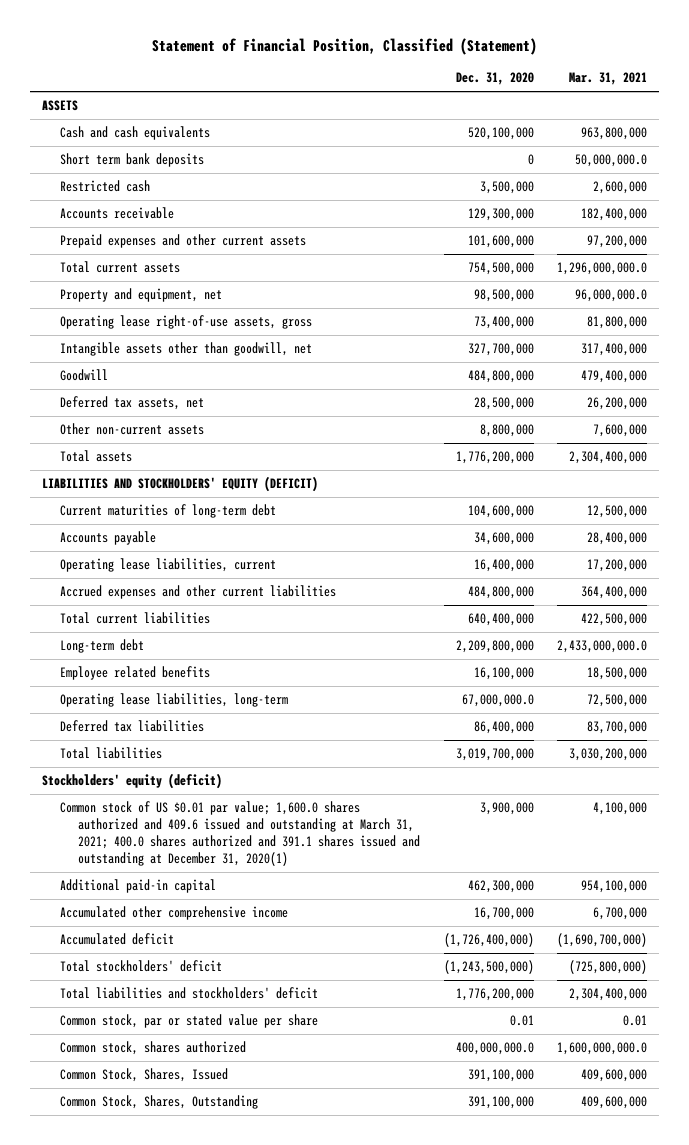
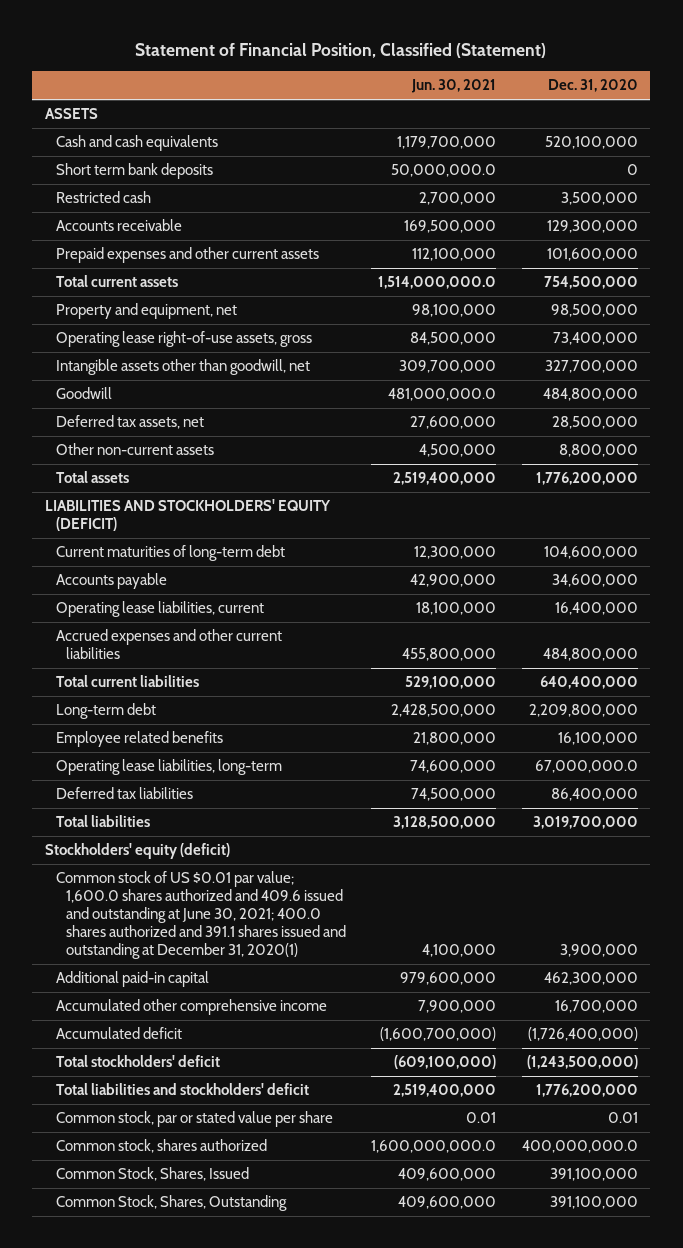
[569,72,648,86] Mar. 31, 2021 -> none
none -> [411,79,497,94] Jun. 30, 2021
[59,801,420,867] Common stock of US $0.01 par value; 1,600.0 shares authorized and 409.6 issued and outstanding at March 31, 2021; 400.0 shares authorized and 391.1 shares issued and outstanding at December 31, 2020(1) -> [55,871,347,959] Common stock of US $0.01 par value; 1,600.0 shares authorized and 409.6 issued and outstanding at June 30, 2021; 400.0 shares authorized and 391.1 shares issued and outstanding at December 31, 2020(1)

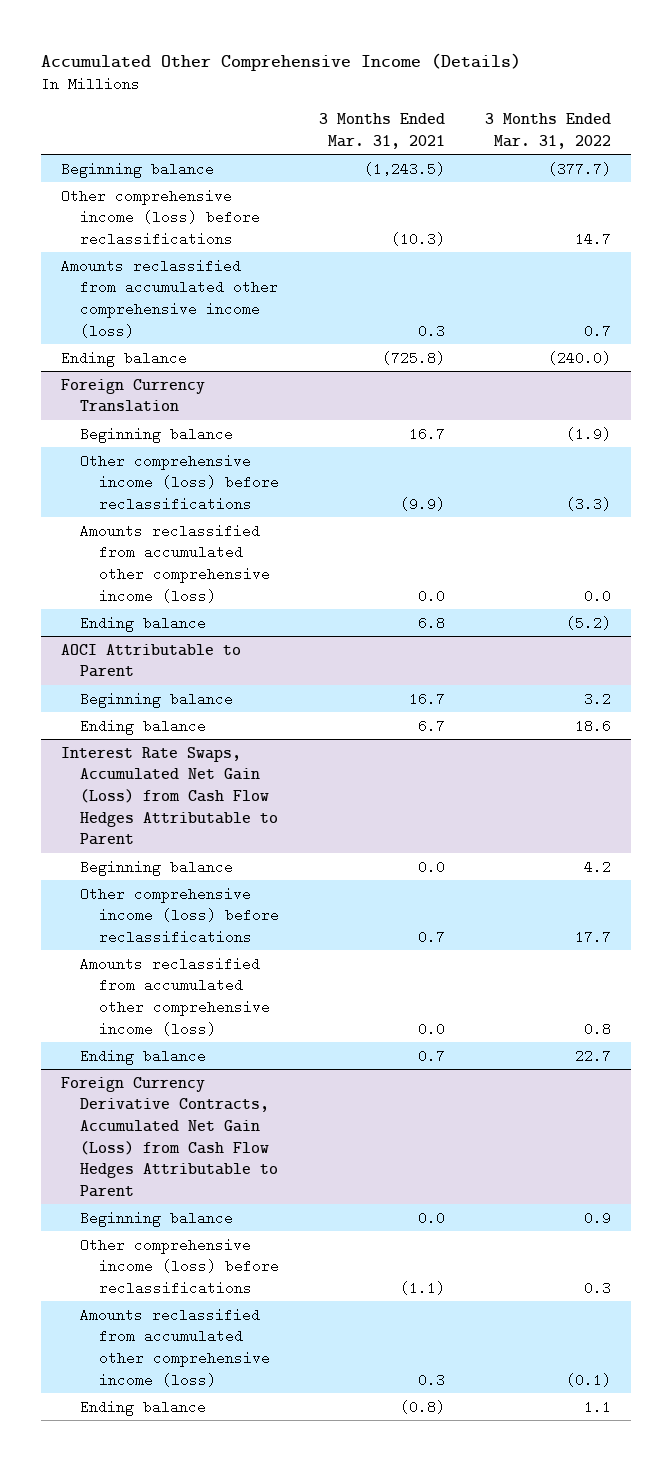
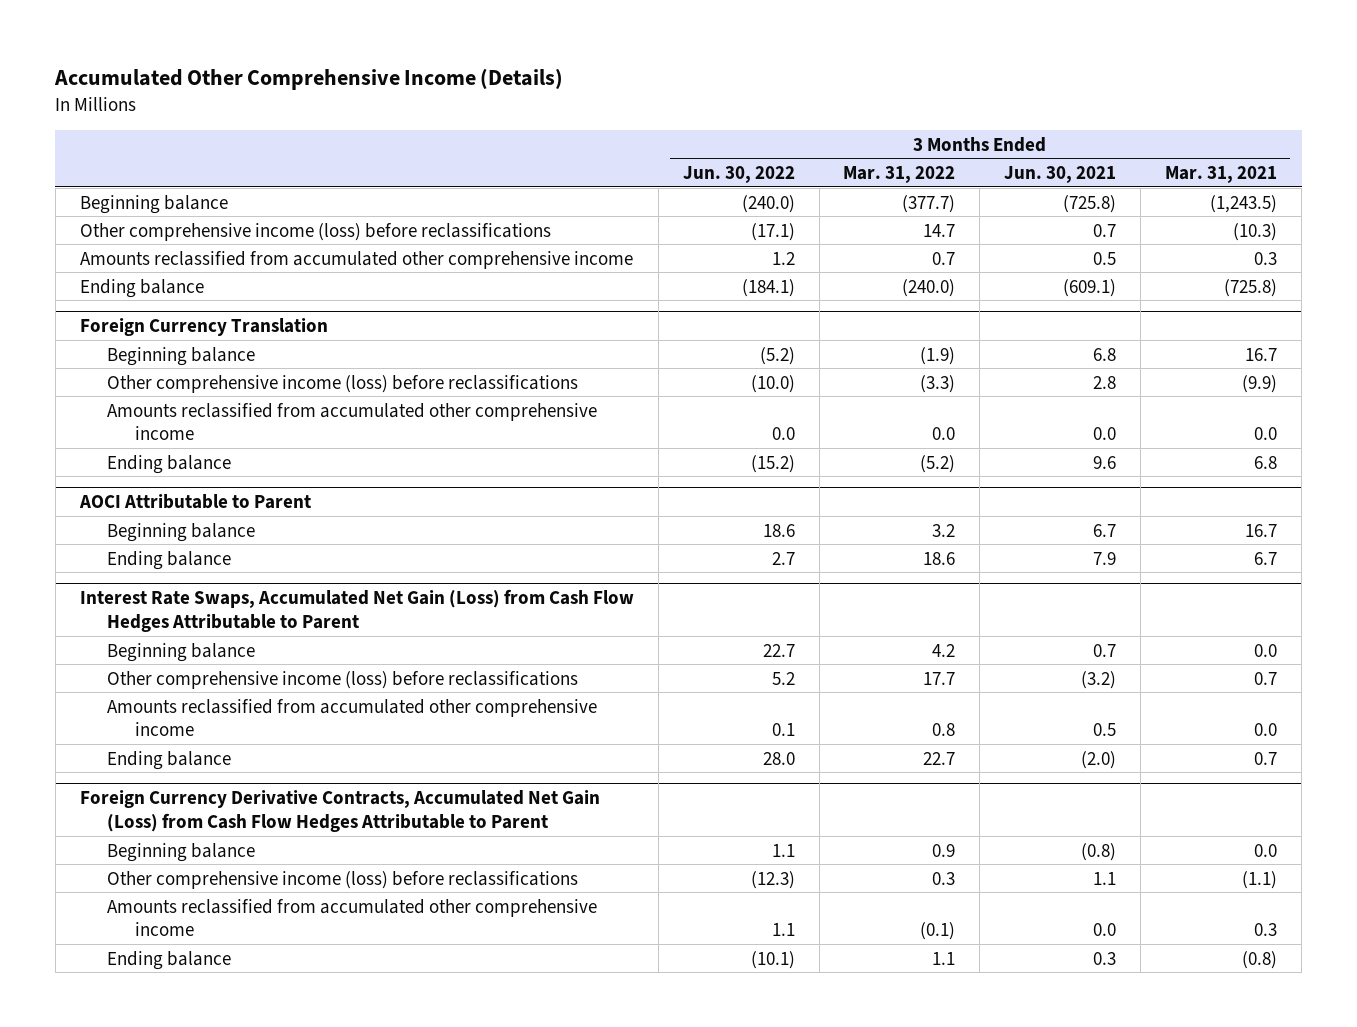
none -> [682,165,795,183] Jun. 30, 2022
none -> [1004,165,1117,183] Jun. 30, 2021
[60,258,279,338] Amounts reclassified from accumulated other comprehensive income (loss) -> [79,250,633,269] Amounts reclassified from accumulated other comprehensive income
[80,523,271,603] Amounts reclassified from accumulated other comprehensive income (loss) -> [107,402,598,441] Amounts reclassified from accumulated other comprehensive income
[80,956,271,1036] Amounts reclassified from accumulated other comprehensive income (loss) -> [107,698,598,737] Amounts reclassified from accumulated other comprehensive income
[80,1307,271,1387] Amounts reclassified from accumulated other comprehensive income (loss) -> [107,898,598,937] Amounts reclassified from accumulated other comprehensive income

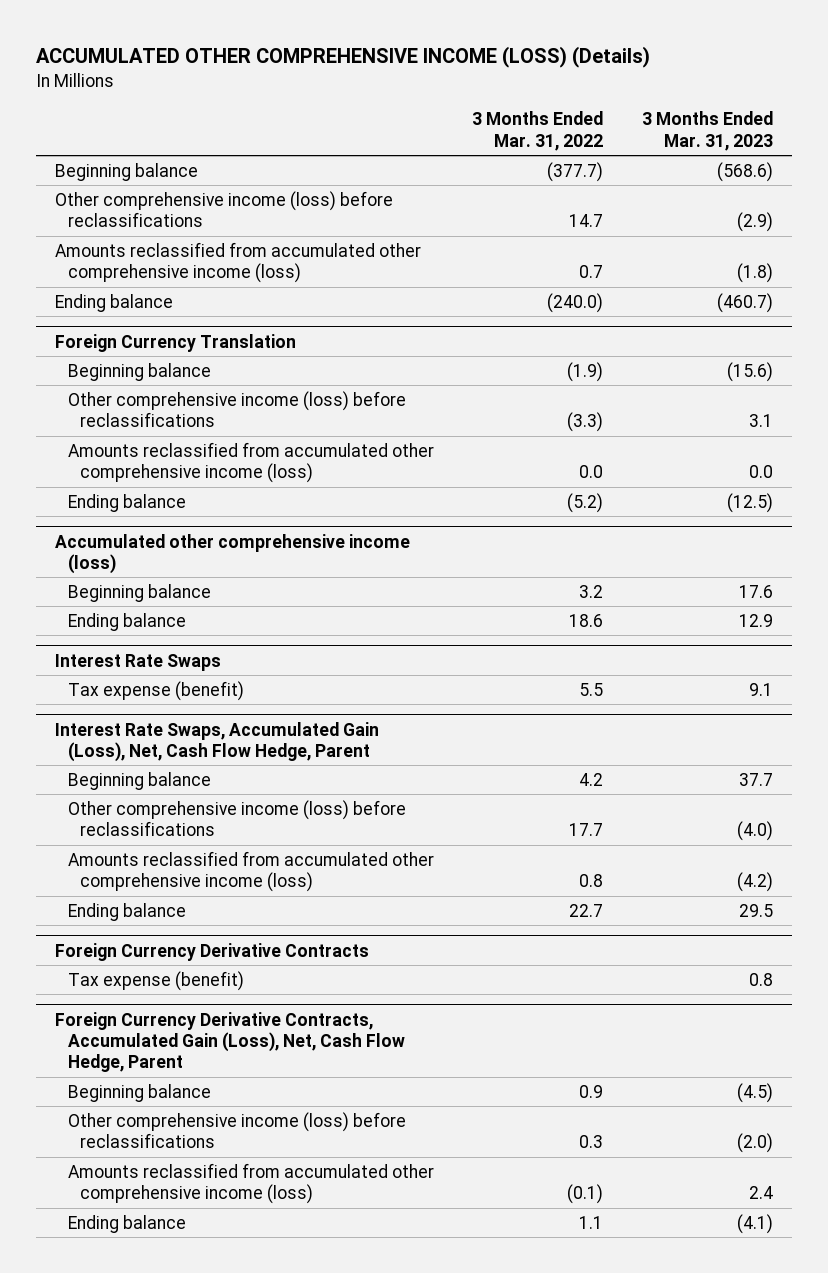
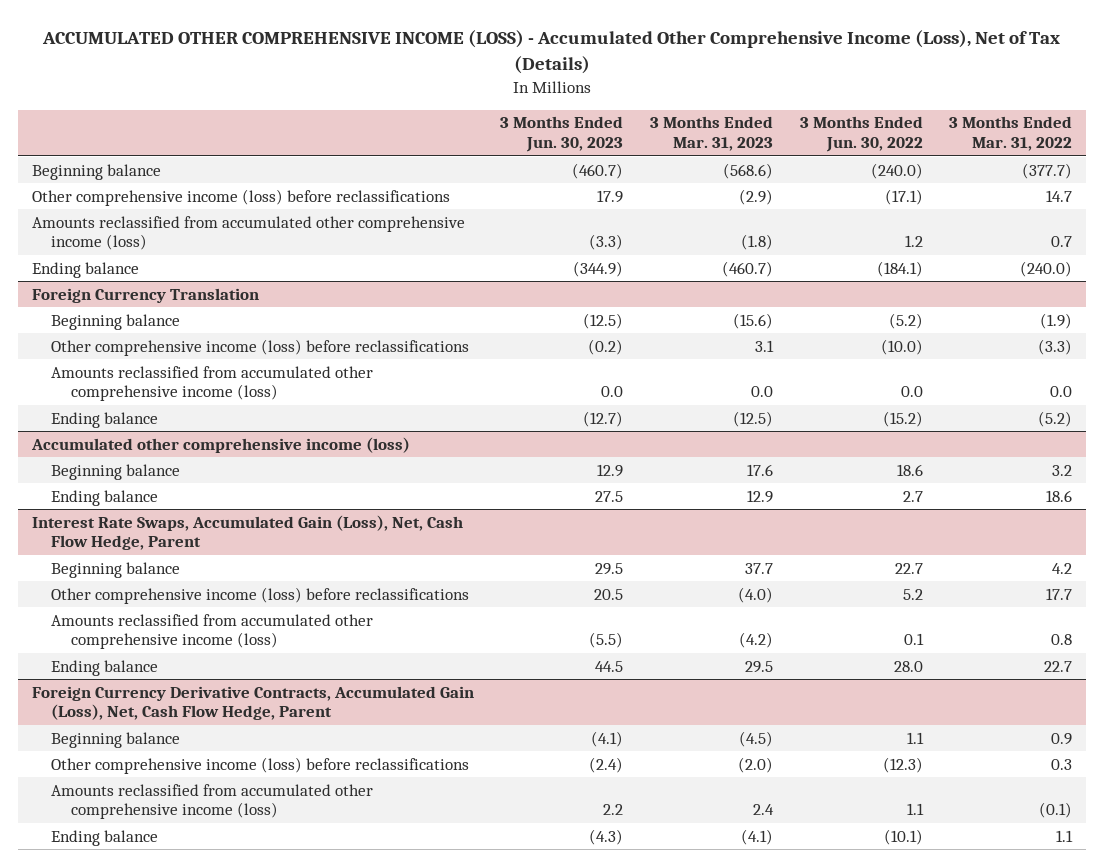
[36,46,651,69] ACCUMULATED OTHER COMPREHENSIVE INCOME (LOSS) (Details) -> [41,30,1060,75] ACCUMULATED OTHER COMPREHENSIVE INCOME (LOSS) - Accumulated Other Comprehensive Income (Loss), Net of Tax (Details)
none -> [500,116,624,153] 3 Months Ended Jun. 30, 2023
none -> [799,116,923,153] 3 Months Ended Jun. 30, 2022
[55,653,222,671] Interest Rate Swaps -> none
[67,680,244,701] Tax expense (benefit) -> none
[55,942,370,961] Foreign Currency Derivative Contracts -> none
[67,970,244,991] Tax expense (benefit) -> none

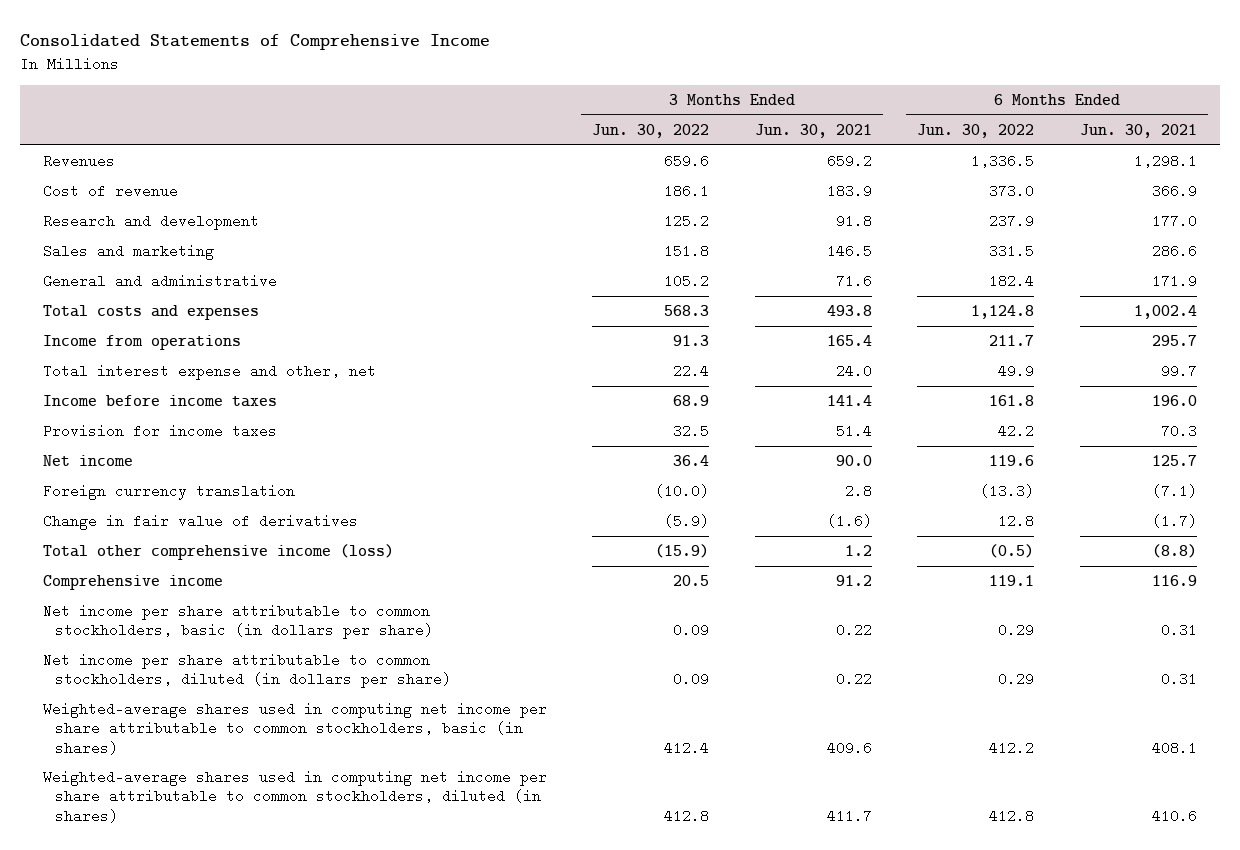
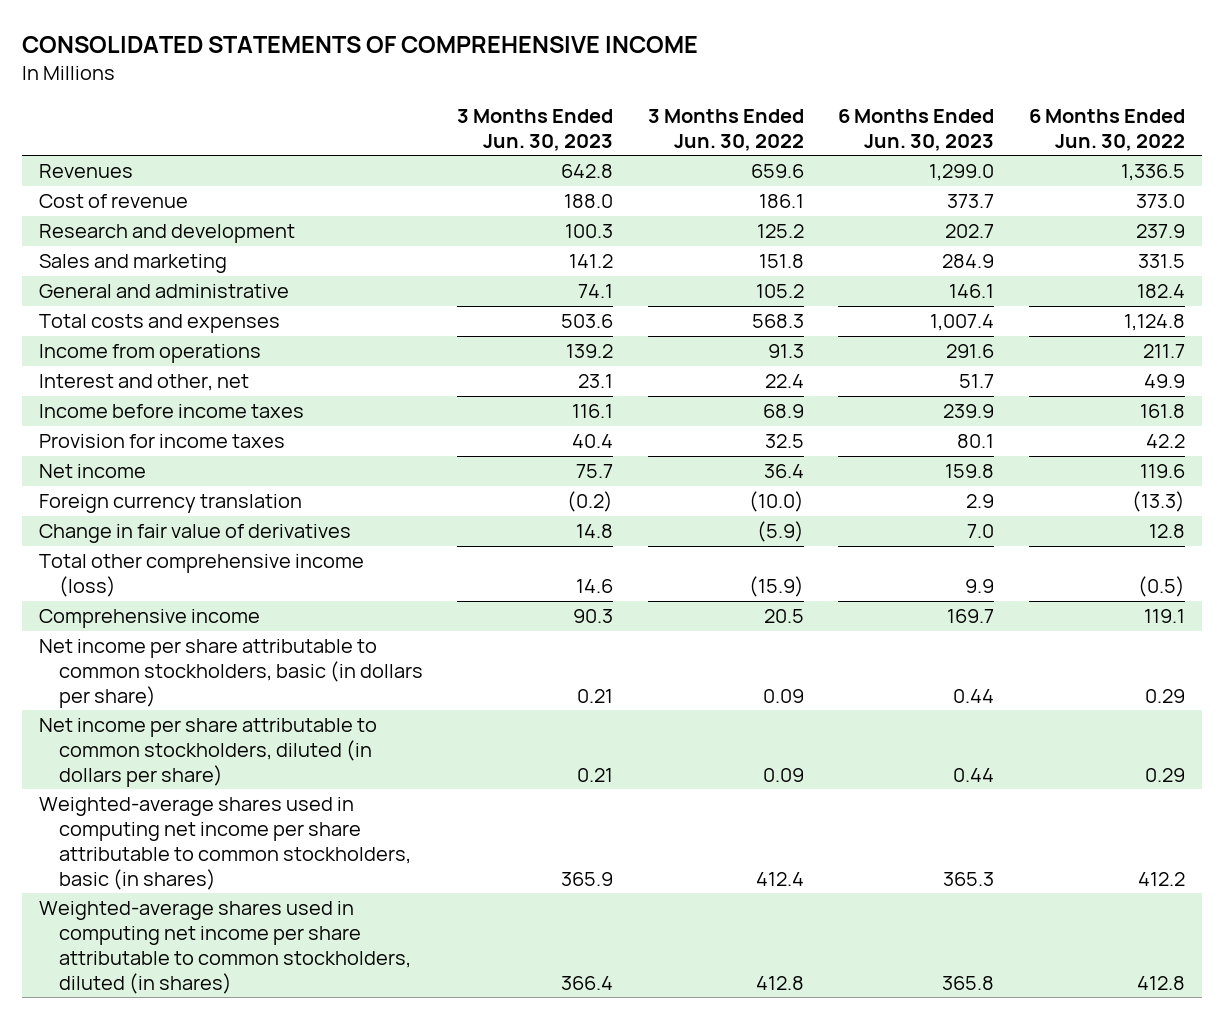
[19,33,490,50] Consolidated Statements of Comprehensive Income -> [21,36,698,54] CONSOLIDATED STATEMENTS OF COMPREHENSIVE INCOME
[754,123,872,138] Jun. 30, 2021 -> none
[1079,123,1197,138] Jun. 30, 2021 -> none
none -> [457,108,614,151] 3 Months Ended Jun. 30, 2023
none -> [838,108,995,151] 6 Months Ended Jun. 30, 2023
[42,363,376,380] Total interest expense and other, net -> [38,374,249,392] Interest and other, net

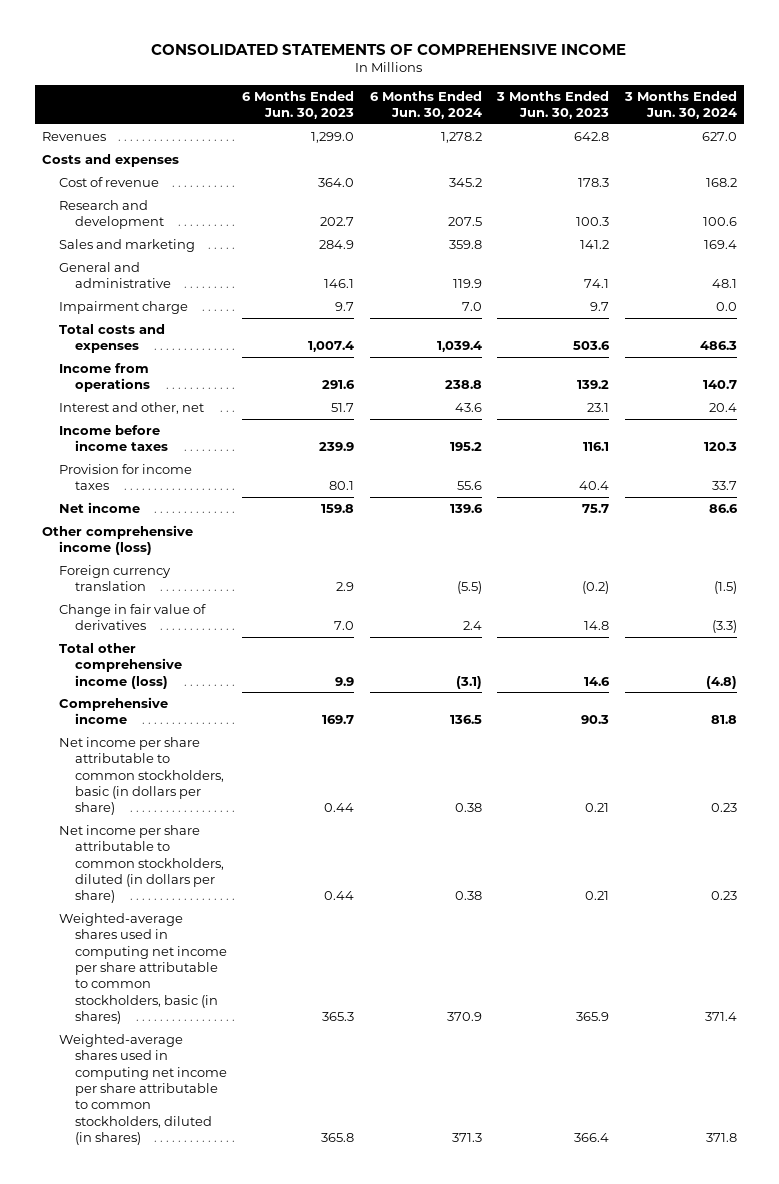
[647,108,804,151] 3 Months Ended Jun. 30, 2022 -> none
[1028,108,1185,151] 6 Months Ended Jun. 30, 2022 -> none
none -> [369,90,482,120] 6 Months Ended Jun. 30, 2024
none -> [623,90,737,120] 3 Months Ended Jun. 30, 2024
none -> [42,153,180,167] Costs and expenses
[564,194,614,209] 188.0 -> [578,177,610,187] 178.3
[947,194,995,209] 373.7 -> [318,177,355,187] 364.0
none -> [58,300,188,314] Impairment charge
none -> [42,524,194,556] Other comprehensive income (loss)

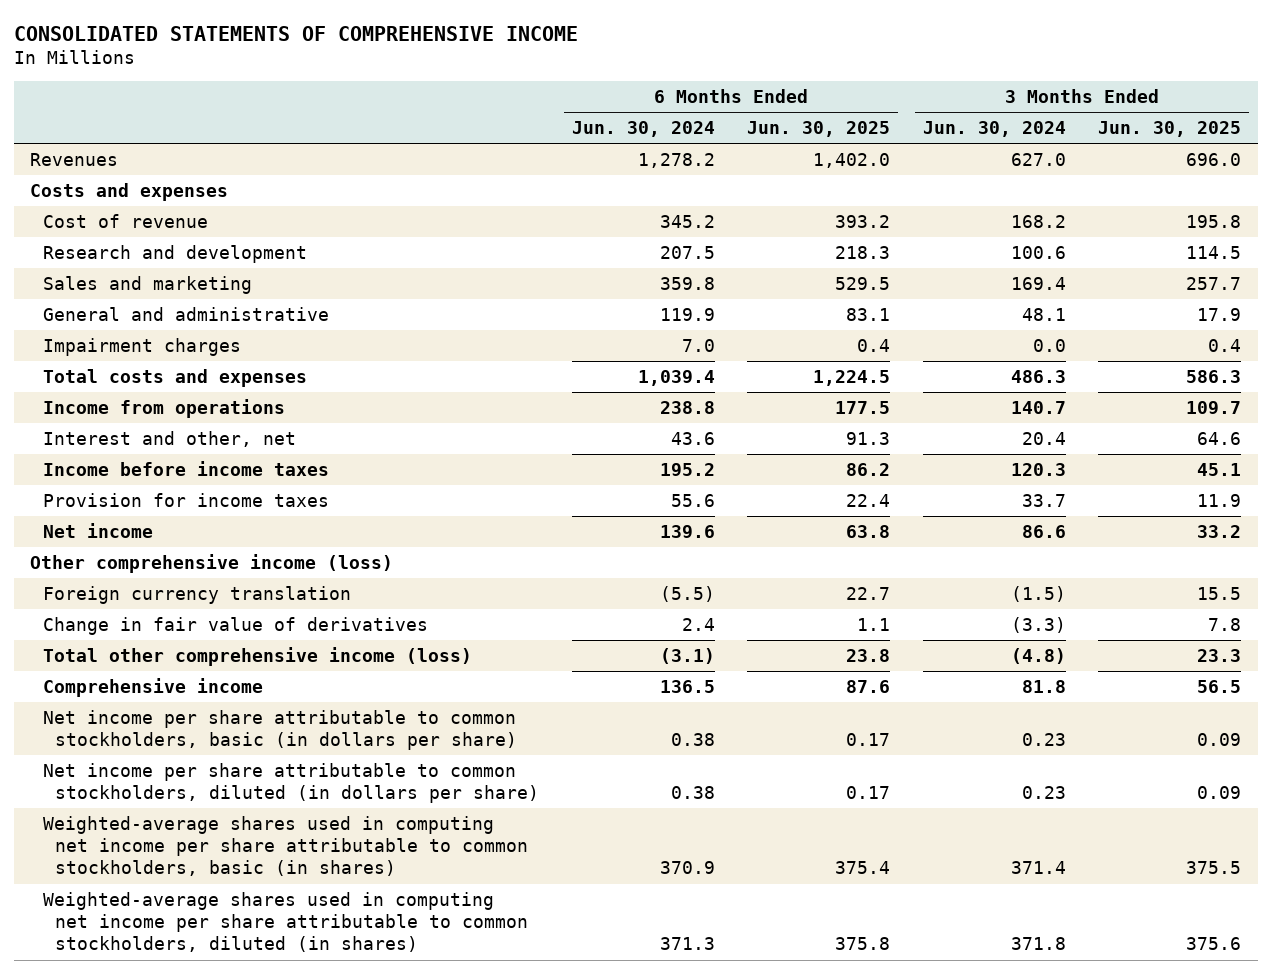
[242,90,355,120] 6 Months Ended Jun. 30, 2023 -> none
[496,90,610,120] 3 Months Ended Jun. 30, 2023 -> none
none -> [747,121,891,138] Jun. 30, 2025
none -> [1098,121,1242,138] Jun. 30, 2025
[58,300,188,314] Impairment charge -> [42,337,241,356] Impairment charges

